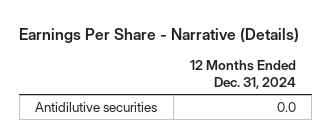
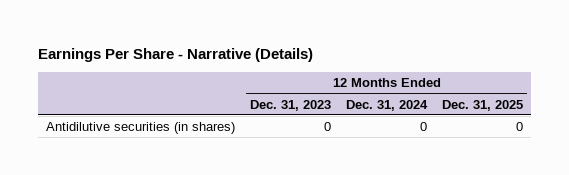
none -> [250,99,332,111] Dec. 31, 2023
none -> [442,99,524,111] Dec. 31, 2025
[35,102,158,113] Antidilutive securities -> [45,122,235,135] Antidilutive securities (in shares)
[276,102,296,113] 0.0 -> [420,122,428,132] 0

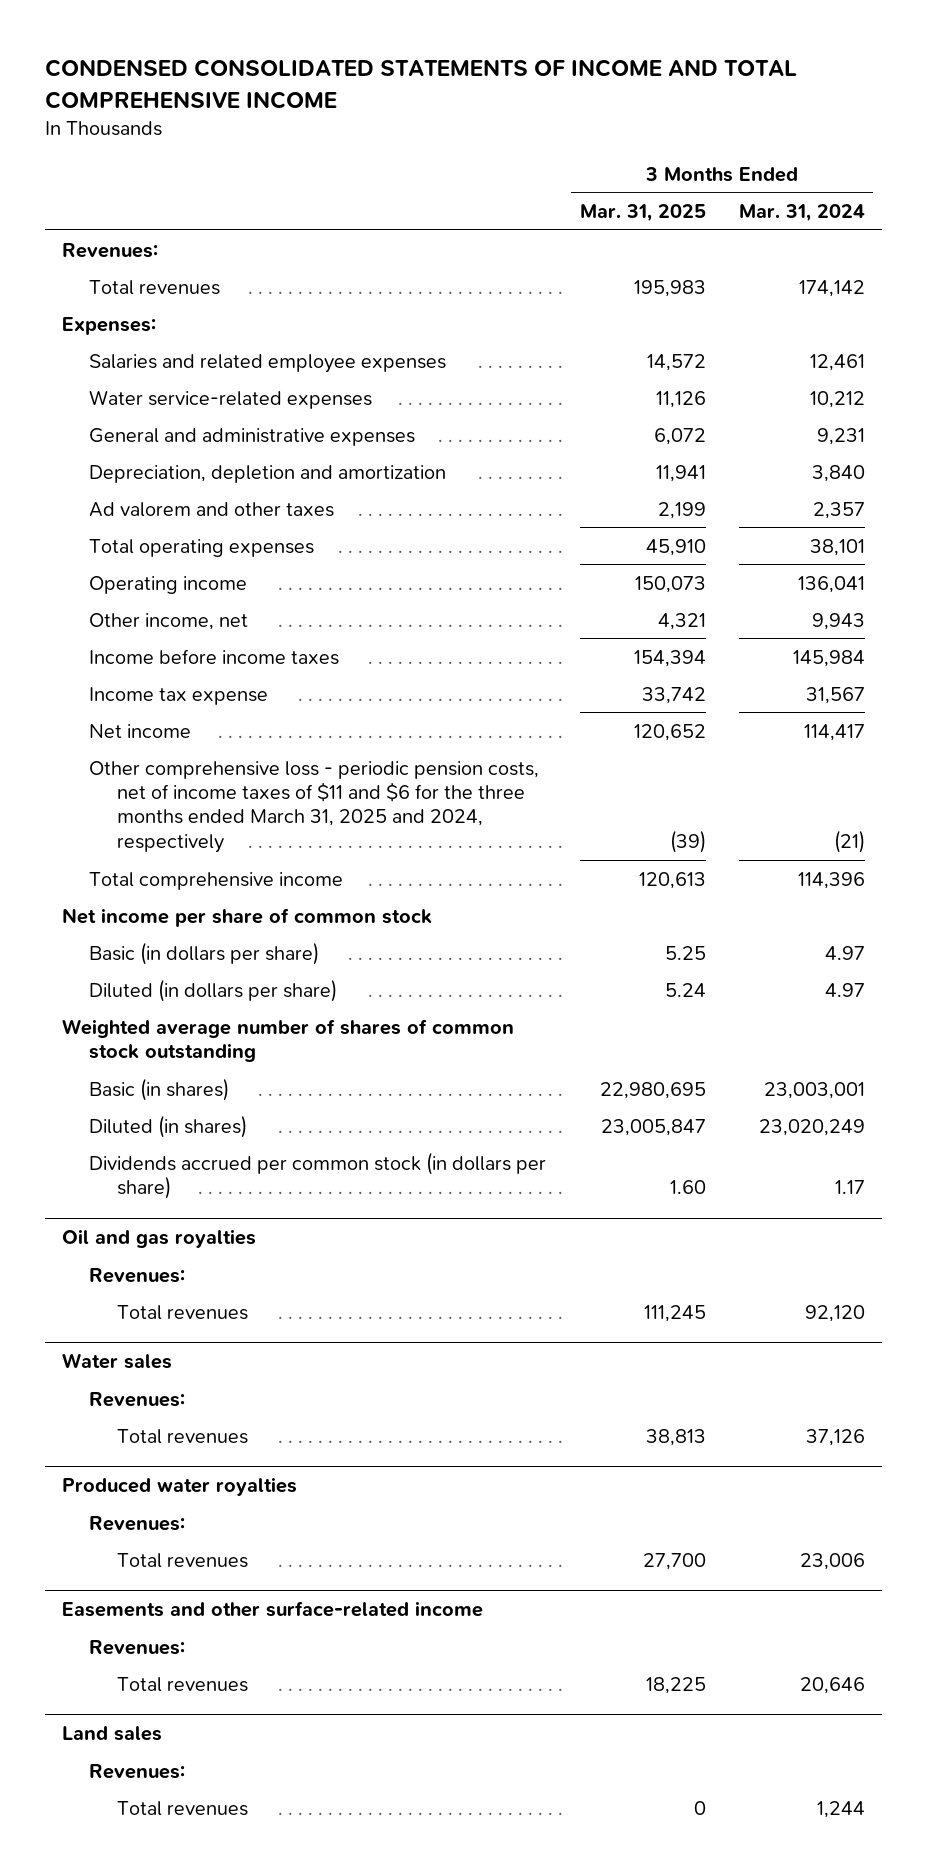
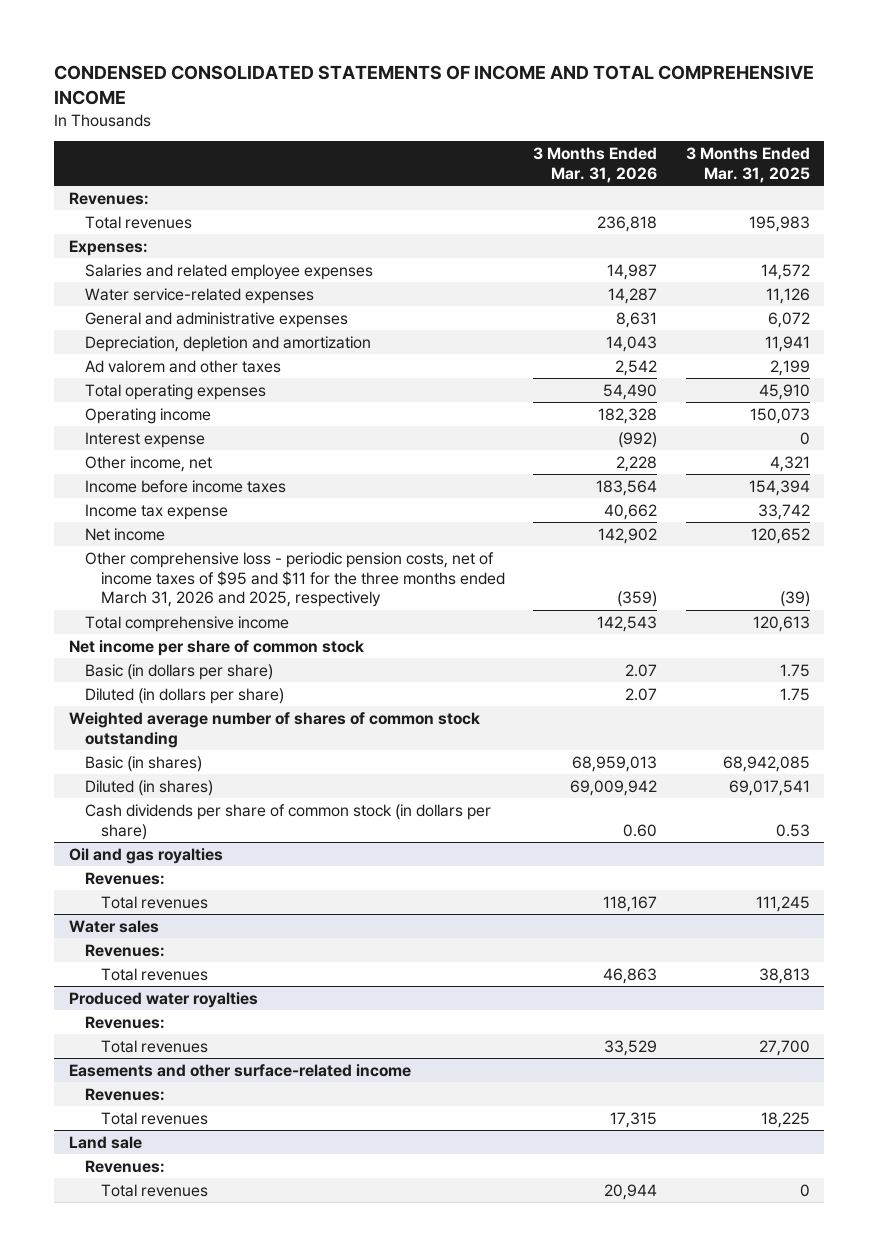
[738,204,865,223] Mar. 31, 2024 -> none
none -> [533,147,658,184] 3 Months Ended Mar. 31, 2026
none -> [84,431,205,448] Interest expense
[89,760,540,853] Other comprehensive loss - periodic pension costs, net of income taxes of $11 and $6 for the three months ended March 31, 2025 and 2024, respectively -> [84,551,505,608] Other comprehensive loss - periodic pension costs, net of income taxes of $95 and $11 for the three months ended March 31, 2026 and 2025, respectively
[664,945,706,960] 5.25 -> [779,663,810,677] 1.75
[664,982,706,997] 5.24 -> [779,687,810,701] 1.75
[599,1081,706,1099] 22,980,695 -> [722,755,810,772] 68,942,085
[600,1118,706,1136] 23,005,847 -> [728,779,810,796] 69,017,541
[89,1151,547,1199] Dividends accrued per common stock (in dollars per share) -> [84,803,491,840] Cash dividends per share of common stock (in dollars per share)
[669,1179,706,1194] 1.60 -> [775,823,810,837] 0.53
[61,1725,162,1741] Land sales -> none
none -> [68,1135,142,1149] Land sale

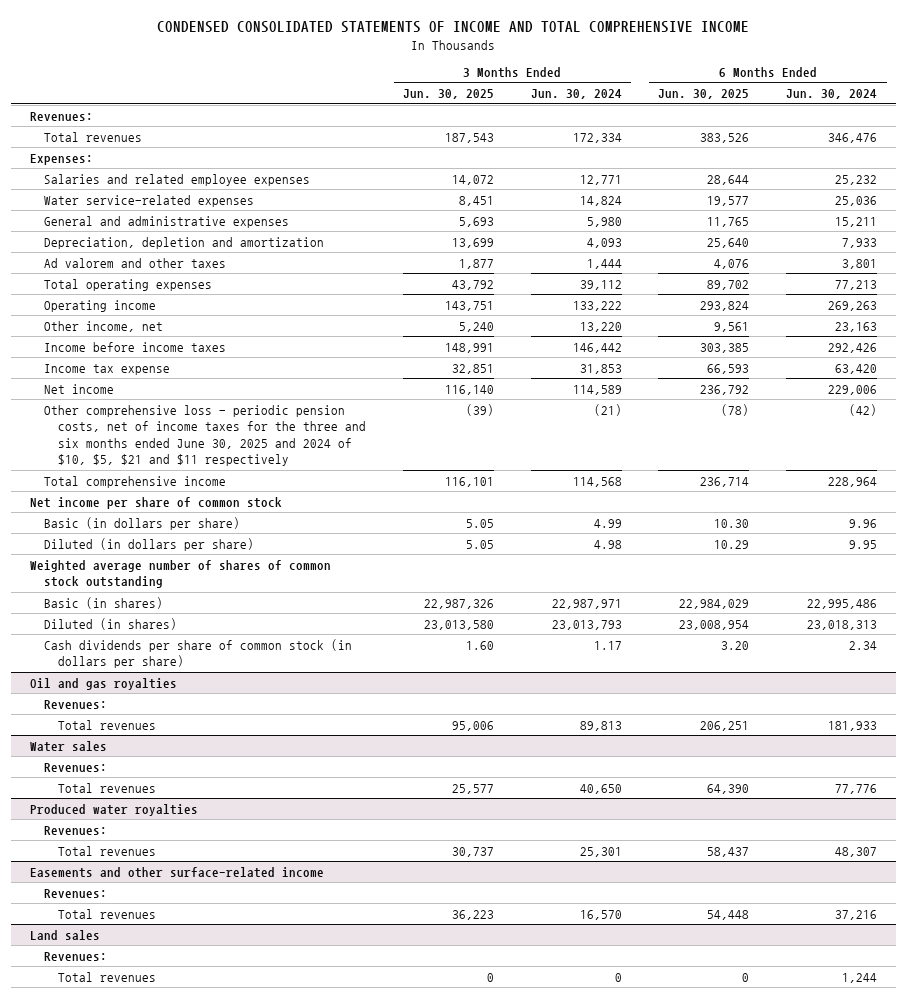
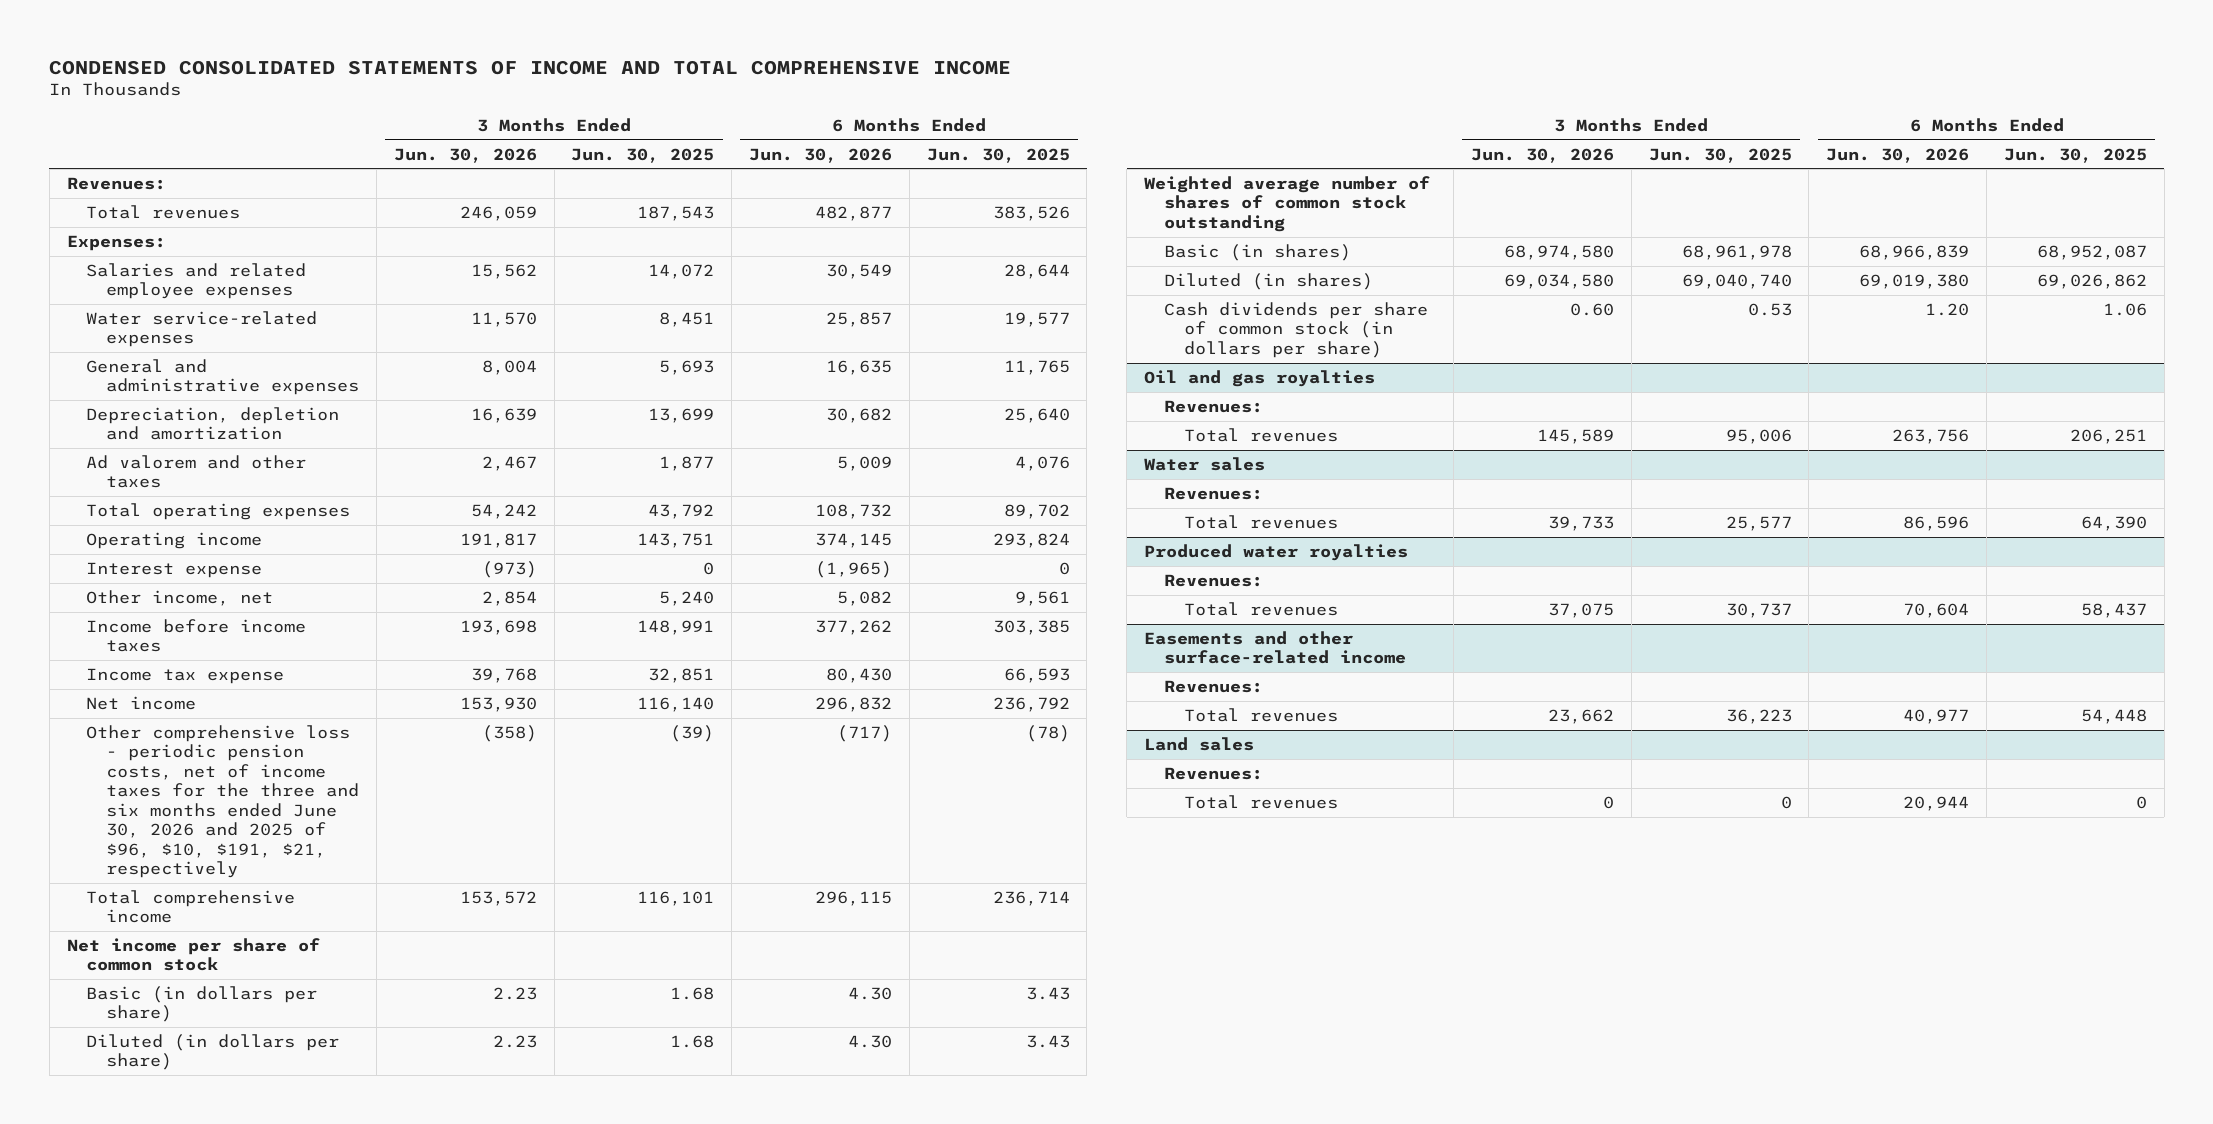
[530,89,622,100] Jun. 30, 2024 -> none
[786,89,878,100] Jun. 30, 2024 -> none
none -> [393,147,537,163] Jun. 30, 2026
none -> [748,147,892,163] Jun. 30, 2026
none -> [86,561,263,578] Interest expense
[43,404,366,467] Other comprehensive loss - periodic pension costs, net of income taxes for the three and six months ended June 30, 2025 and 2024 of $10, $5, $21 and $11 respectively -> [86,724,360,879] Other comprehensive loss - periodic pension costs, net of income taxes for the three and six months ended June 30, 2026 and 2025 of $96, $10, $191, $21, respectively
[465,518,494,528] 5.05 -> [670,986,715,1000] 1.68
[714,518,750,528] 10.30 -> [1025,986,1070,1000] 3.43
[465,539,494,549] 5.05 -> [670,1034,715,1048] 1.68
[714,539,750,549] 10.29 -> [1025,1034,1070,1048] 3.43
[423,598,494,609] 22,987,326 -> [1681,244,1792,260] 68,961,978
[679,598,750,609] 22,984,029 -> [2036,244,2147,260] 68,952,087
[423,619,494,630] 23,013,580 -> [1681,273,1792,289] 69,040,740
[679,619,750,630] 23,008,954 -> [2036,273,2147,289] 69,026,862
[465,640,494,650] 1.60 -> [1747,302,1792,316] 0.53
[721,640,750,650] 3.20 -> [2102,302,2147,316] 1.06

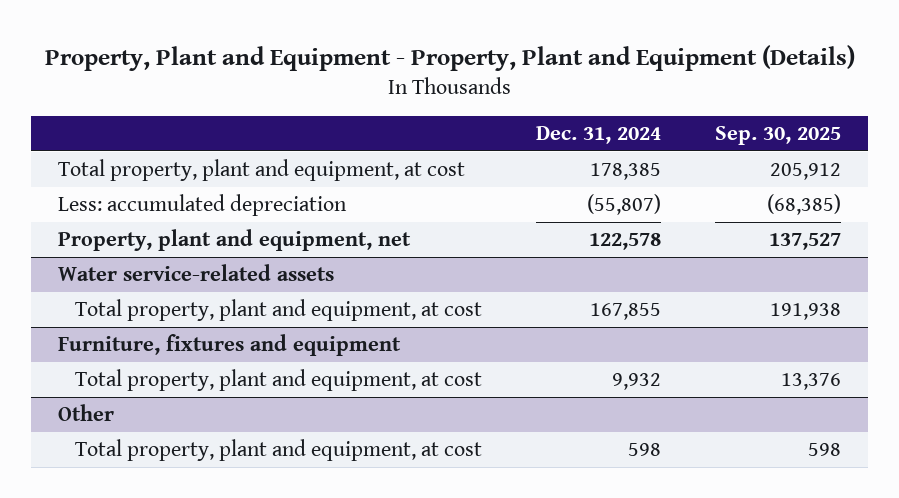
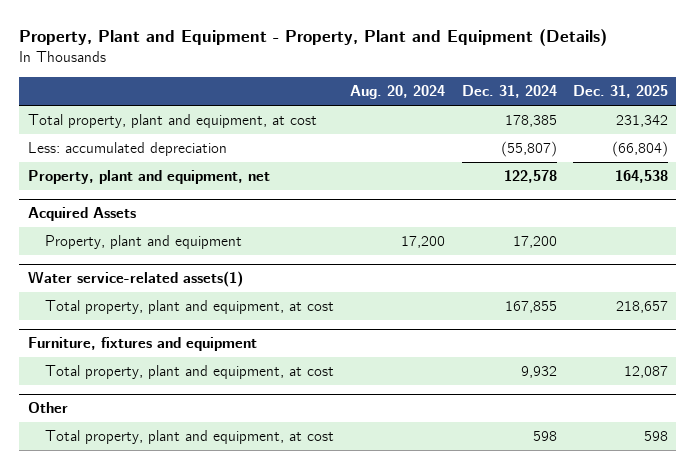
[715,125,842,145] Sep. 30, 2025 -> none
none -> [350,85,446,100] Aug. 20, 2024
none -> [573,85,669,99] Dec. 31, 2025
none -> [27,207,136,222] Acquired Assets
none -> [44,234,242,249] Property, plant and equipment
[58,264,335,282] Water service-related assets -> [27,271,243,288] Water service-related assets(1)

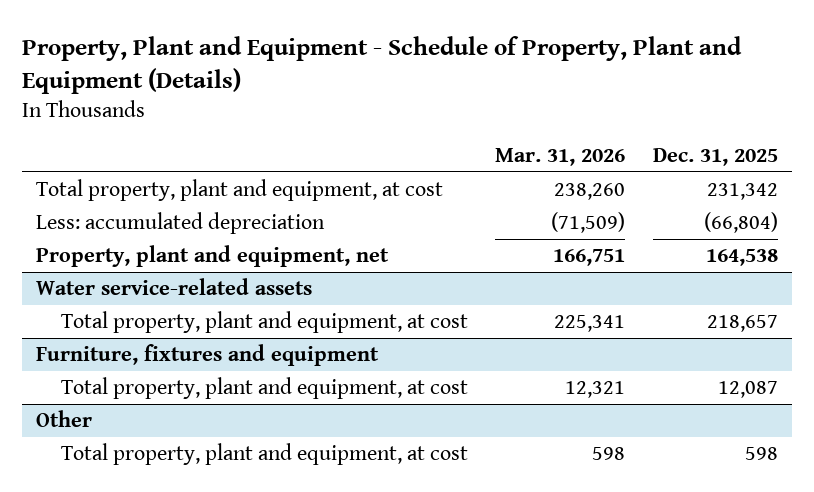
[19,29,608,47] Property, Plant and Equipment - Property, Plant and Equipment (Details) -> [22,36,743,95] Property, Plant and Equipment - Schedule of Property, Plant and Equipment (Details)
[350,85,446,100] Aug. 20, 2024 -> none
[461,85,557,99] Dec. 31, 2024 -> none
none -> [495,147,626,166] Mar. 31, 2026
[27,207,136,222] Acquired Assets -> none
[44,234,242,249] Property, plant and equipment -> none
[27,271,243,288] Water service-related assets(1) -> [36,278,313,296] Water service-related assets

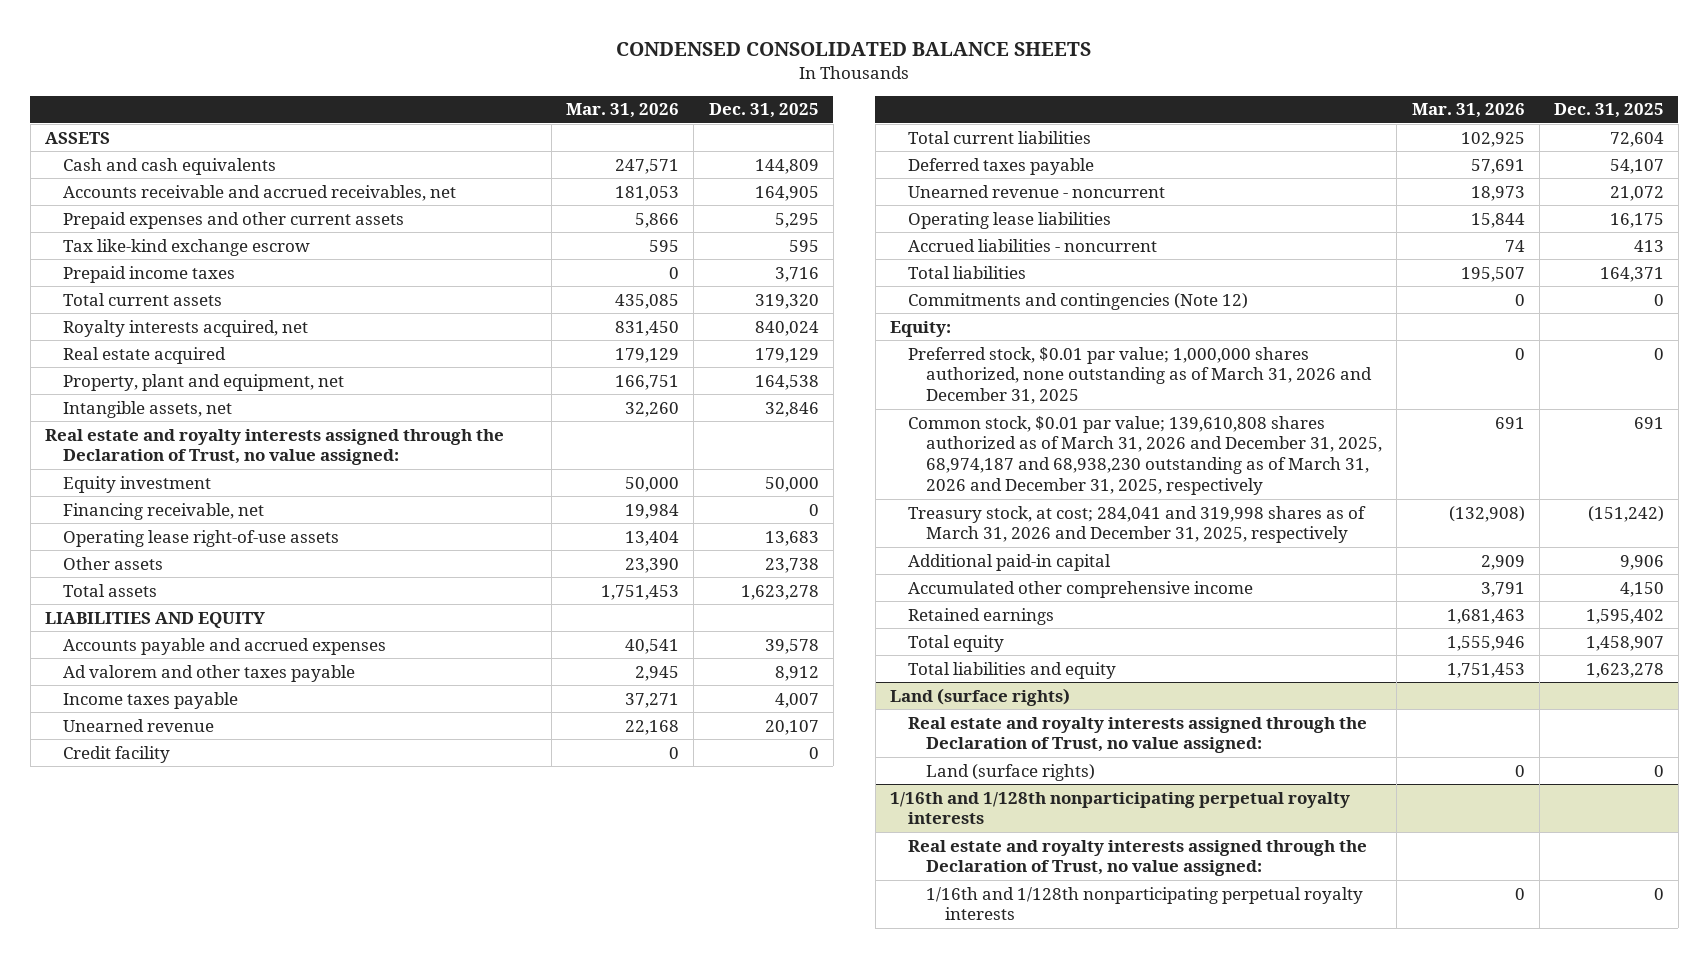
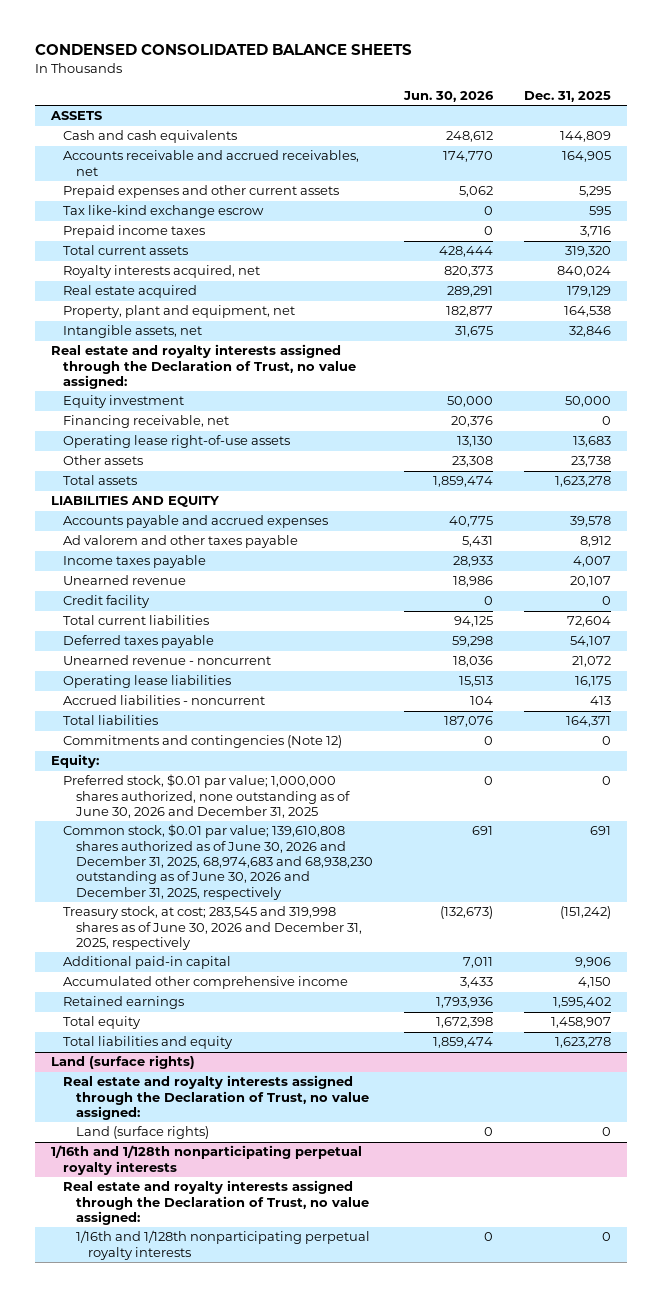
[566,103,680,119] Mar. 31, 2026 -> none
none -> [403,90,495,102] Jun. 30, 2026
[908,346,1373,405] Preferred stock, $0.01 par value; 1,000,000 shares authorized, none outstanding as of March 31, 2026 and December 31, 2025 -> [63,774,350,819] Preferred stock, $0.01 par value; 1,000,000 shares authorized, none outstanding as of June 30, 2026 and December 31, 2025
[908,415,1383,496] Common stock, $0.01 par value; 139,610,808 shares authorized as of March 31, 2026 and December 31, 2025, 68,974,187 and 68,938,230 outstanding as of March 31, 2026 and December 31, 2025, respectively -> [63,824,373,900] Common stock, $0.01 par value; 139,610,808 shares authorized as of June 30, 2026 and December 31, 2025, 68,974,683 and 68,938,230 outstanding as of June 30, 2026 and December 31, 2025, respectively
[908,505,1367,544] Treasury stock, at cost; 284,041 and 319,998 shares as of March 31, 2026 and December 31, 2025, respectively -> [63,906,362,951] Treasury stock, at cost; 283,545 and 319,998 shares as of June 30, 2026 and December 31, 2025, respectively

